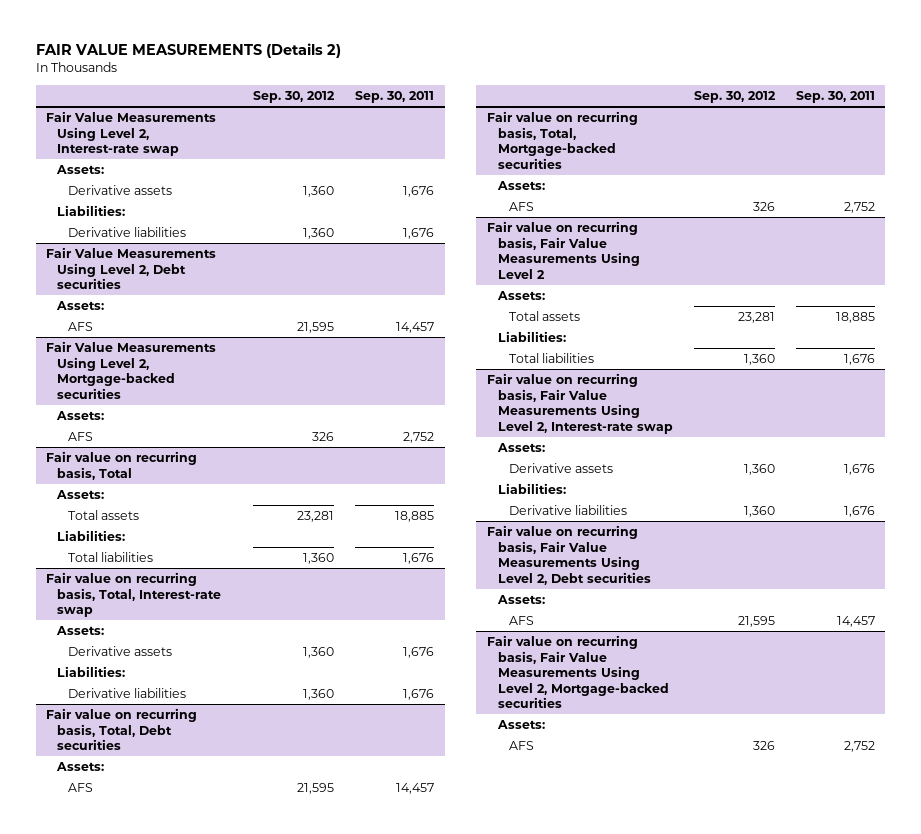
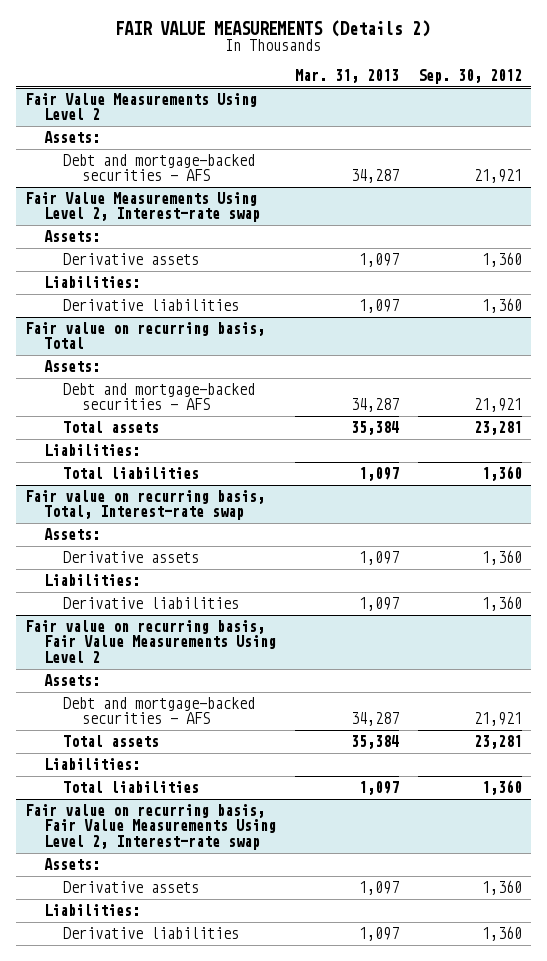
[355,90,435,103] Sep. 30, 2011 -> none
none -> [294,68,399,83] Mar. 31, 2013
none -> [25,93,258,121] Fair Value Measurements Using Level 2
none -> [43,131,100,144] Assets:
none -> [62,154,255,182] Debt and mortgage-backed securities - AFS
[46,247,217,290] Fair Value Measurements Using Level 2, Debt securities -> none
[56,301,105,311] Assets: -> none
[68,322,94,332] AFS -> none
[46,341,217,399] Fair Value Measurements Using Level 2, Mortgage-backed securities -> none
[56,411,105,421] Assets: -> none
[68,432,94,442] AFS -> none
none -> [62,383,255,411] Debt and mortgage-backed securities - AFS
[46,708,198,751] Fair value on recurring basis, Total, Debt securities -> none
[56,762,105,772] Assets: -> none
[68,783,94,793] AFS -> none
[486,111,638,169] Fair value on recurring basis, Total, Mortgage-backed securities -> none
[496,181,545,191] Assets: -> none
[508,202,534,212] AFS -> none
none -> [62,697,255,725] Debt and mortgage-backed securities - AFS
[486,525,651,585] Fair value on recurring basis, Fair Value Measurements Using Level 2, Debt securities -> none
[496,595,545,605] Assets: -> none
[508,616,534,626] AFS -> none
[486,635,669,709] Fair value on recurring basis, Fair Value Measurements Using Level 2, Mortgage-backed securities -> none
[496,720,545,730] Assets: -> none
[508,741,534,751] AFS -> none

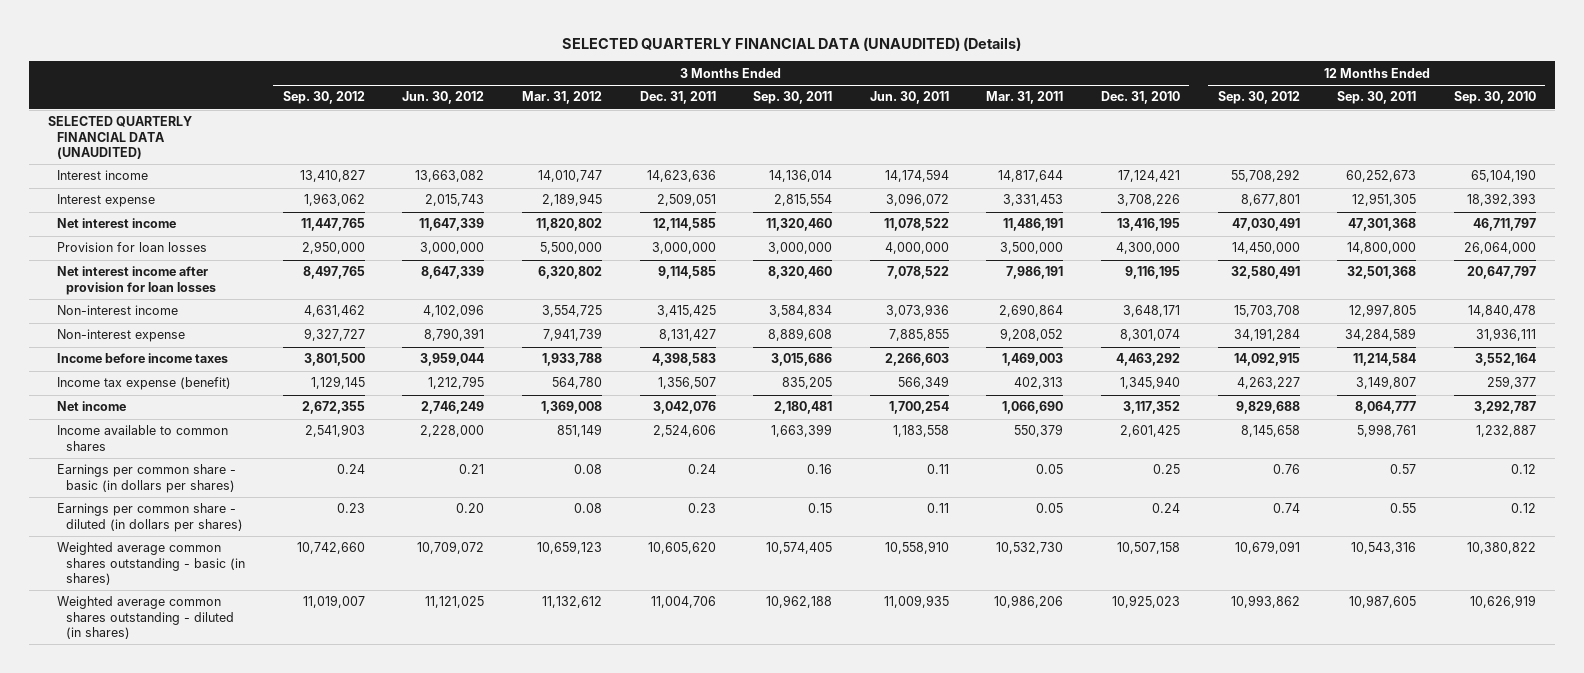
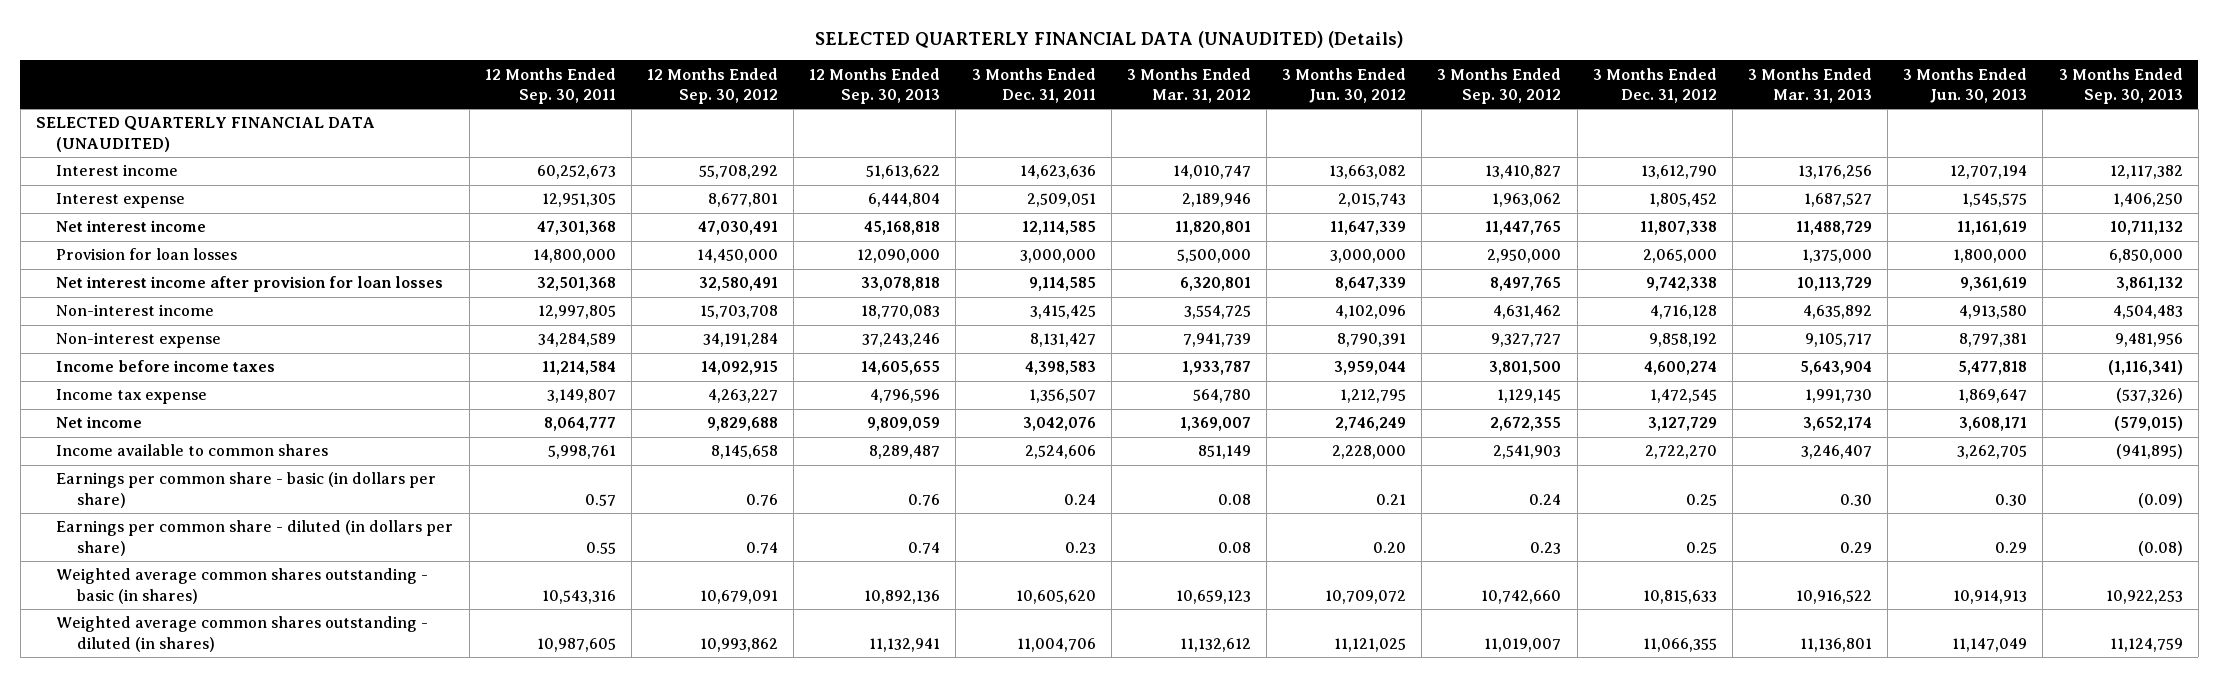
[753,91,833,105] Sep. 30, 2011 -> none
[869,91,949,105] Jun. 30, 2011 -> none
[986,91,1064,105] Mar. 31, 2011 -> none
[1101,91,1181,105] Dec. 31, 2010 -> none
[1453,91,1536,105] Sep. 30, 2010 -> none
none -> [809,67,941,104] 12 Months Ended Sep. 30, 2013
none -> [1592,67,1717,103] 3 Months Ended Dec. 31, 2012
none -> [1747,67,1872,103] 3 Months Ended Mar. 31, 2013
none -> [1903,67,2028,103] 3 Months Ended Jun. 30, 2013
none -> [2058,67,2183,104] 3 Months Ended Sep. 30, 2013
[542,193,603,207] 2,189,945 -> [1181,193,1251,208] 2,189,946
[536,218,603,232] 11,820,802 -> [1174,221,1251,236] 11,820,801
[538,266,603,280] 6,320,802 -> [1179,277,1251,292] 6,320,801
[542,353,603,367] 1,933,788 -> [1181,361,1251,376] 1,933,787
[57,377,232,391] Income tax expense (benefit) -> [56,389,208,405] Income tax expense
[541,401,603,415] 1,369,008 -> [1179,417,1251,432] 1,369,007
[57,464,237,493] Earnings per common share - basic (in dollars per shares) -> [56,472,437,508] Earnings per common share - basic (in dollars per share)
[57,503,244,532] Earnings per common share - diluted (in dollars per shares) -> [56,520,454,556] Earnings per common share - diluted (in dollars per share)

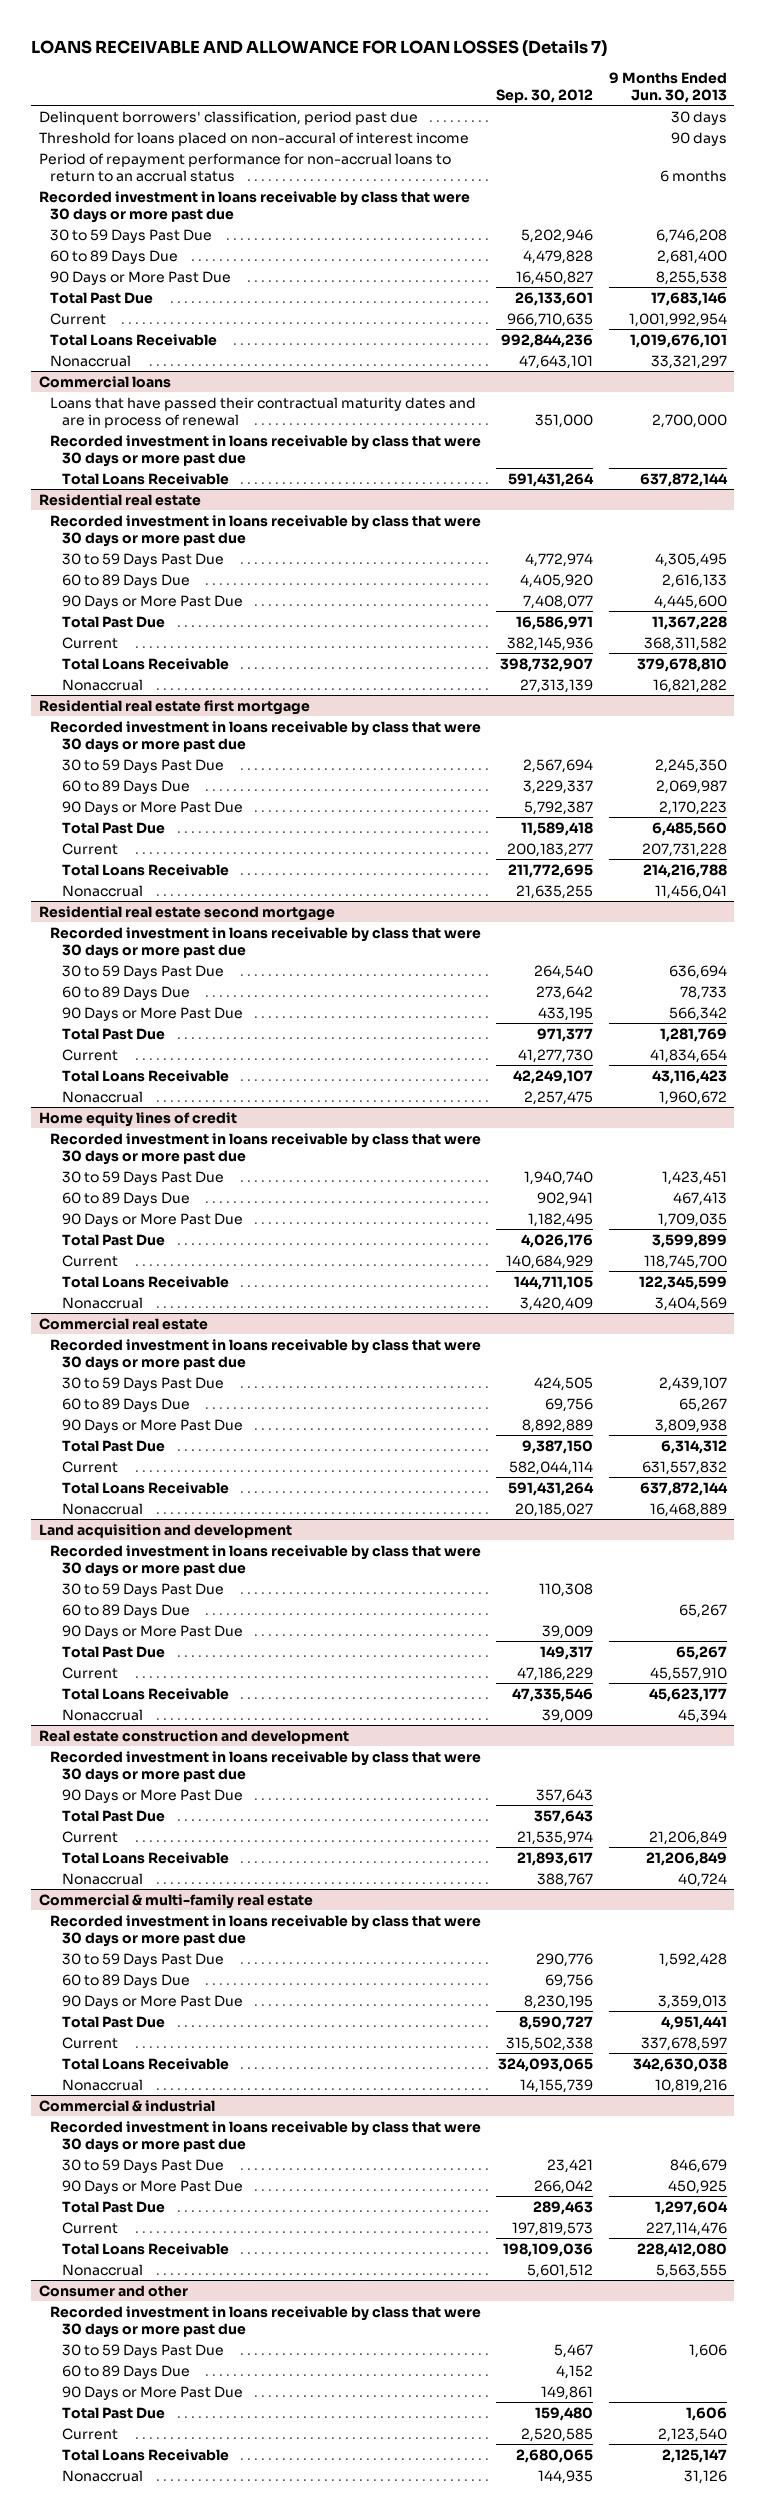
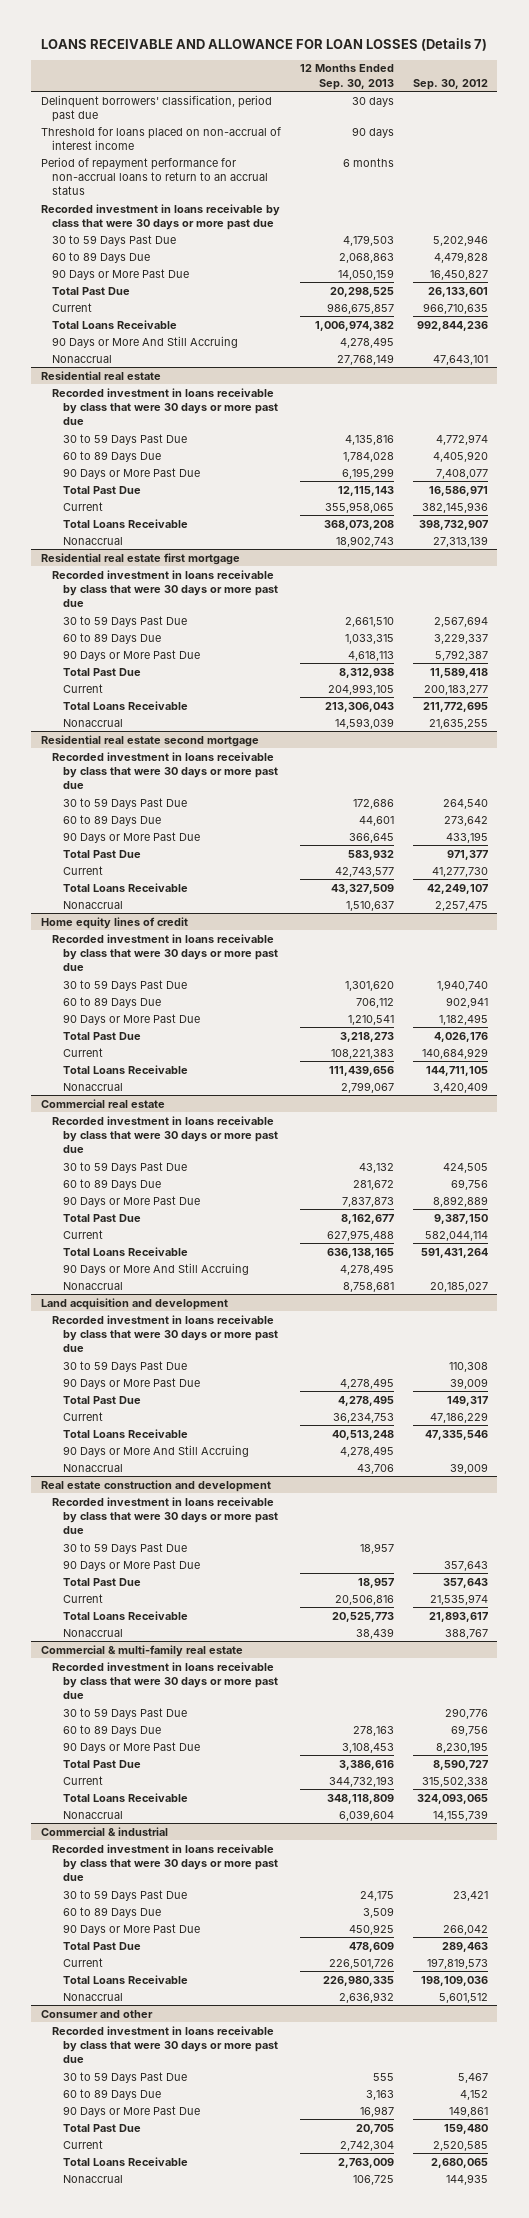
[608,72,727,103] 9 Months Ended Jun. 30, 2013 -> none
none -> [299,64,394,90] 12 Months Ended Sep. 30, 2013
[38,131,469,146] Threshold for loans placed on non-accural of interest income -> [40,126,281,150] Threshold for loans placed on non-accrual of interest income
none -> [51,335,238,348] 90 Days or More And Still Accruing
[38,375,171,388] Commercial loans -> none
[50,396,477,428] Loans that have passed their contractual maturity dates and are in process of renewal -> none
[50,434,482,467] Recorded investment in loans receivable by class that were 30 days or more past due -> none
[61,472,229,485] Total Loans Receivable -> none
none -> [63,1262,250,1275] 90 Days or More And Still Accruing
[61,1603,190,1618] 60 to 89 Days Due -> none
none -> [63,1444,250,1457] 90 Days or More And Still Accruing
none -> [63,1542,188,1554] 30 to 59 Days Past Due
none -> [63,1906,162,1918] 60 to 89 Days Due

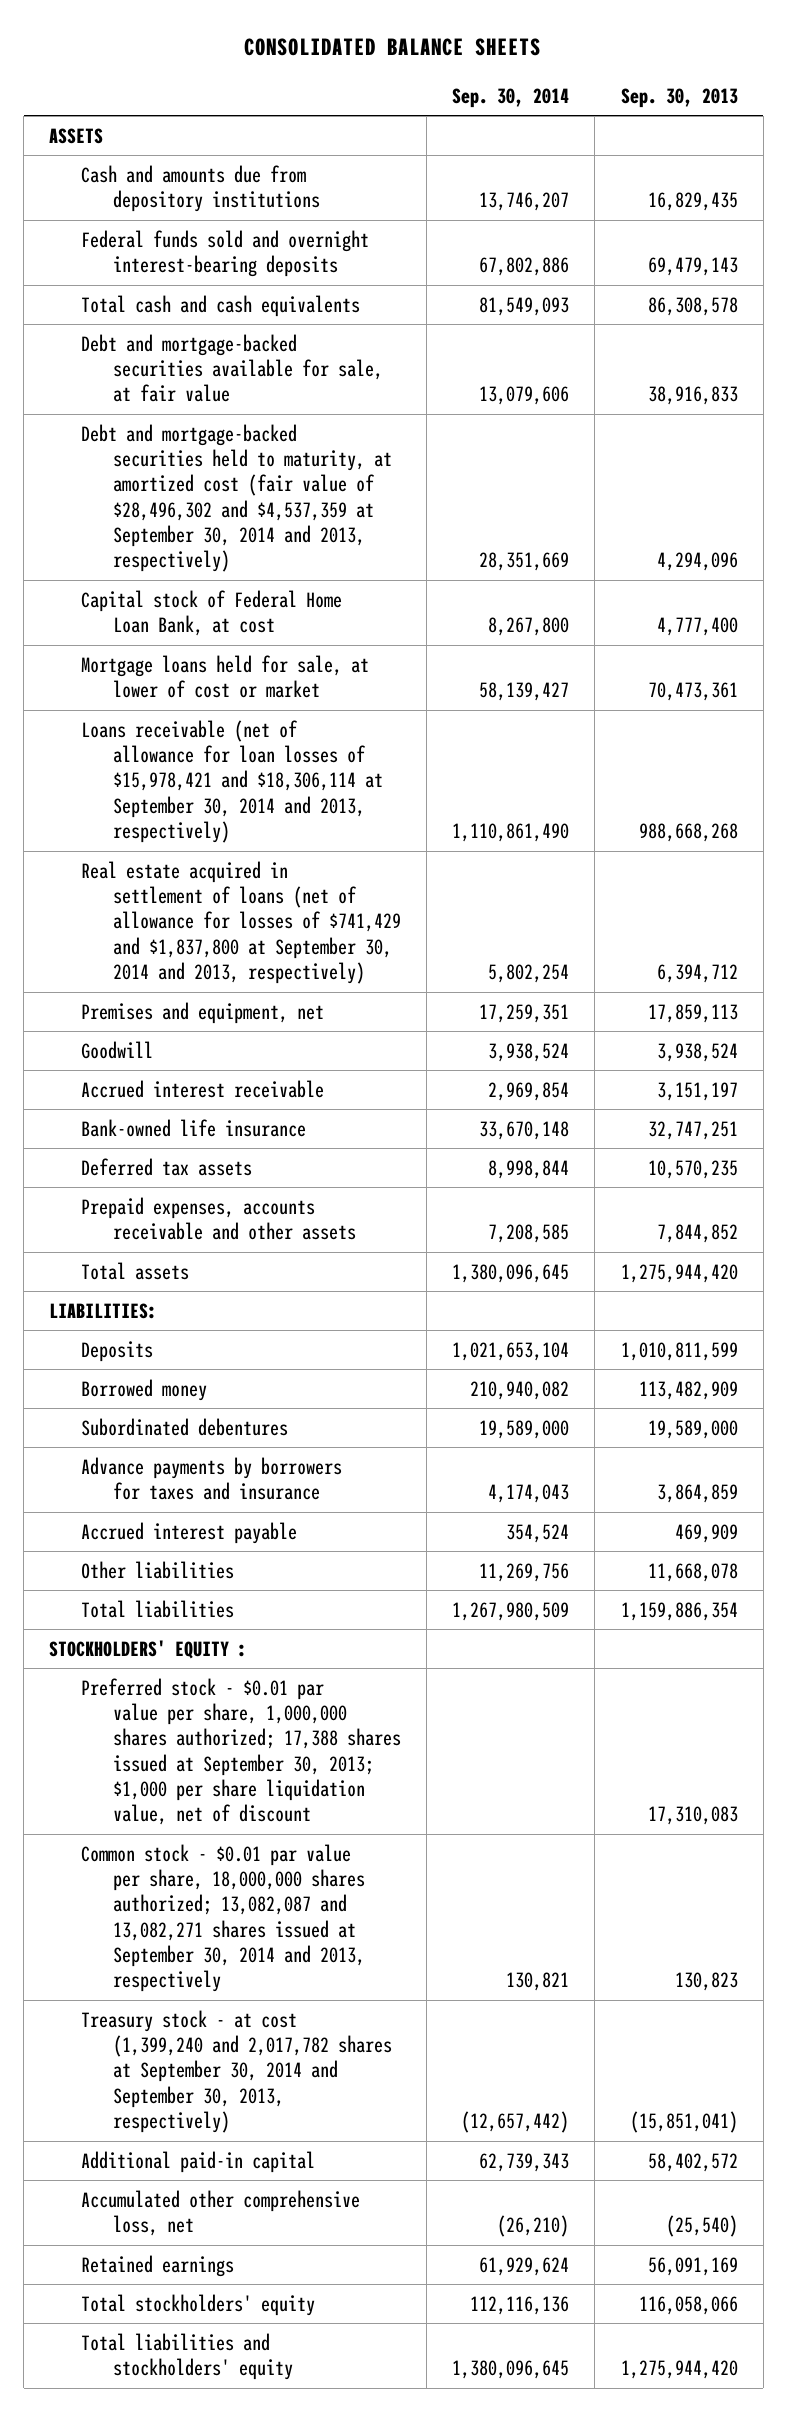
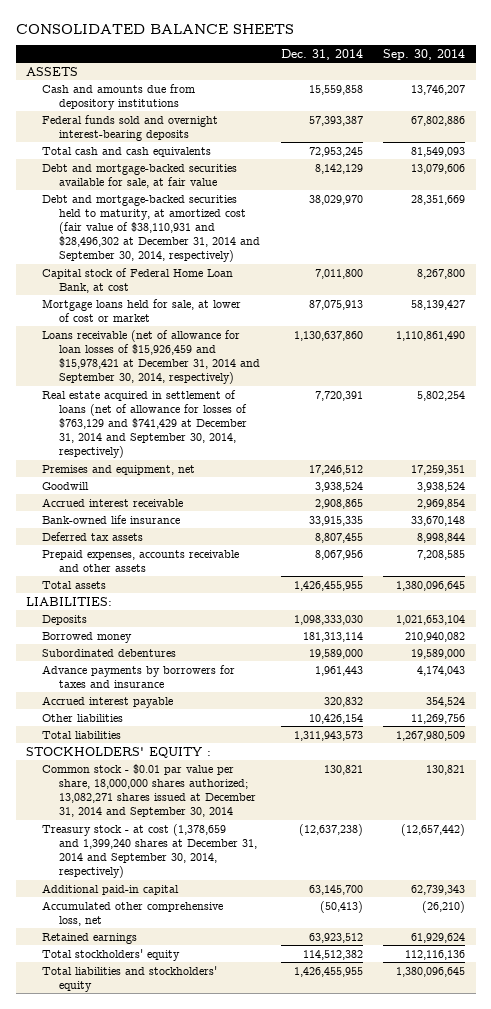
[620,87,738,108] Sep. 30, 2013 -> none
none -> [280,48,363,60] Dec. 31, 2014
[80,423,392,573] Debt and mortgage-backed securities held to maturity, at amortized cost (fair value of $28,496,302 and $4,537,359 at September 30, 2014 and 2013, respectively) -> [42,194,260,263] Debt and mortgage-backed securities held to maturity, at amortized cost (fair value of $38,110,931 and $28,496,302 at December 31, 2014 and September 30, 2014, respectively)
[80,719,383,844] Loans receivable (net of allowance for loan losses of $15,978,421 and $18,306,114 at September 30, 2014 and 2013, respectively) -> [42,329,260,384] Loans receivable (net of allowance for loan losses of $15,926,459 and $15,978,421 at December 31, 2014 and September 30, 2014, respectively)
[80,860,401,985] Real estate acquired in settlement of loans (net of allowance for losses of $741,429 and $1,837,800 at September 30, 2014 and 2013, respectively) -> [42,389,247,459] Real estate acquired in settlement of loans (net of allowance for losses of $763,129 and $741,429 at December 31, 2014 and September 30, 2014, respectively)
[80,1677,401,1826] Preferred stock - $0.01 par value per share, 1,000,000 shares authorized; 17,388 shares issued at September 30, 2013; $1,000 per share liquidation value, net of discount -> none
[80,1843,365,1993] Common stock - $0.01 par value per share, 18,000,000 shares authorized; 13,082,087 and 13,082,271 shares issued at September 30, 2014 and 2013, respectively -> [42,763,256,817] Common stock - $0.01 par value per share, 18,000,000 shares authorized; 13,082,271 shares issued at December 31, 2014 and September 30, 2014
[80,2009,392,2134] Treasury stock - at cost (1,399,240 and 2,017,782 shares at September 30, 2014 and September 30, 2013, respectively) -> [42,823,257,878] Treasury stock - at cost (1,378,659 and 1,399,240 shares at December 31, 2014 and September 30, 2014, respectively)

